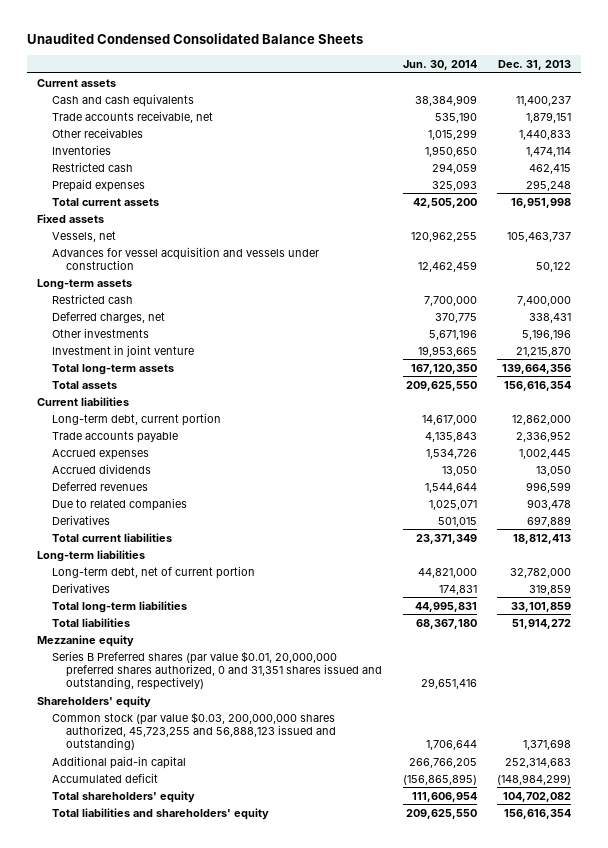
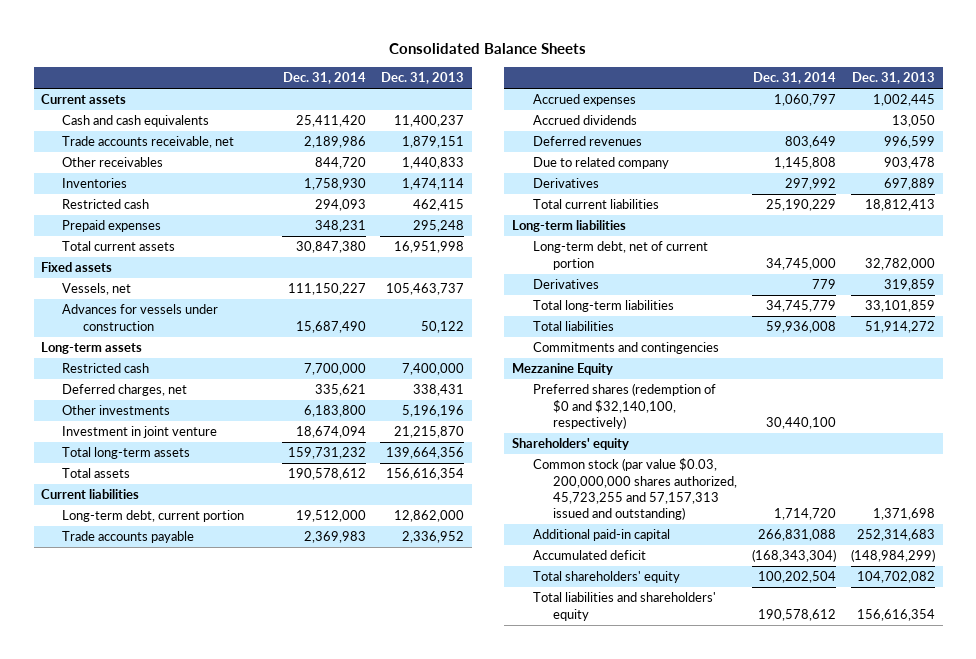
[26,33,363,45] Unaudited Condensed Consolidated Balance Sheets -> [389,42,587,54] Consolidated Balance Sheets
[402,59,477,70] Jun. 30, 2014 -> none
none -> [282,72,366,85] Dec. 31, 2014
[51,246,319,270] Advances for vessel acquisition and vessels under construction -> [61,304,218,331] Advances for vessels under construction
[51,497,187,511] Due to related companies -> [532,157,669,170] Due to related company
none -> [532,342,719,355] Commitments and contingencies
[37,634,135,647] Mezzanine equity -> [511,363,613,376] Mezzanine Equity
[51,650,383,691] Series B Preferred shares (par value $0.01, 20,000,000 preferred shares authorized, 0 and 31,351 shares issued and outstanding, respectively) -> [532,383,716,429] Preferred shares (redemption of $0 and $32,140,100, respectively)
[51,711,337,751] Common stock (par value $0.03, 200,000,000 shares authorized, 45,723,255 and 56,888,123 issued and outstanding) -> [532,458,738,520] Common stock (par value $0.03, 200,000,000 shares authorized, 45,723,255 and 57,157,313 issued and outstanding)

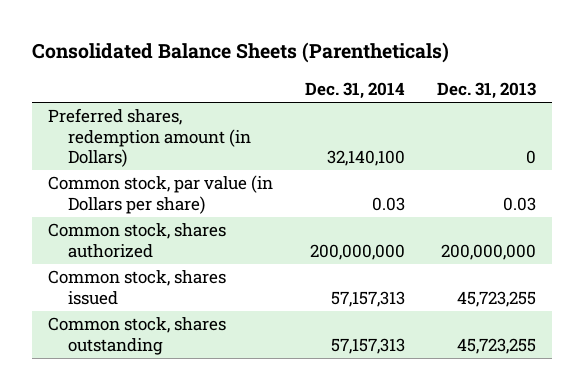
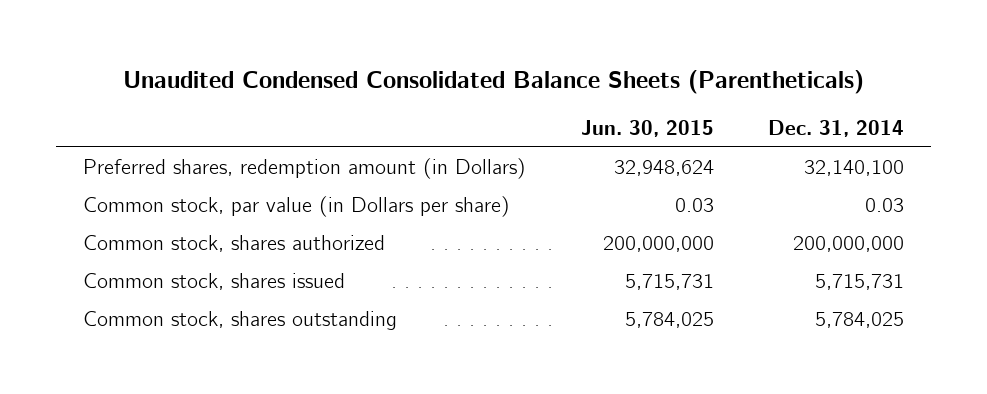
[31,42,449,64] Consolidated Balance Sheets (Parentheticals) -> [122,69,864,94] Unaudited Condensed Consolidated Balance Sheets (Parentheticals)
[436,81,536,99] Dec. 31, 2013 -> none
none -> [580,119,714,137] Jun. 30, 2015
[330,290,405,307] 57,157,313 -> [815,274,905,291] 5,715,731
[330,337,405,354] 57,157,313 -> [815,312,905,329] 5,784,025

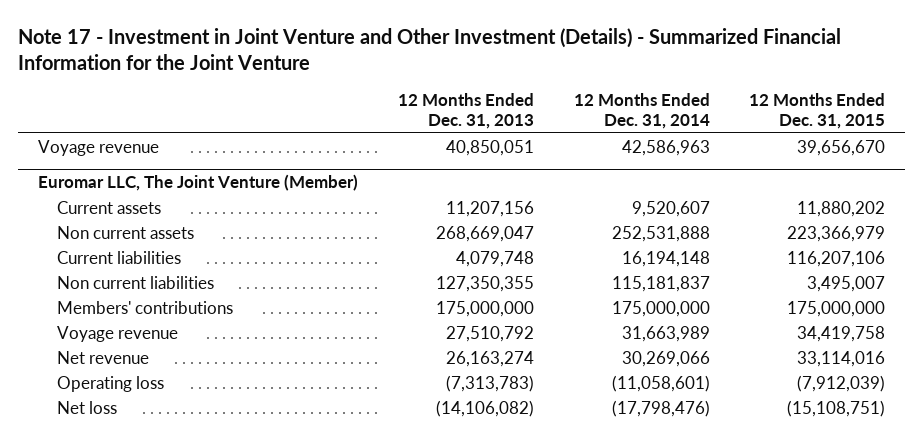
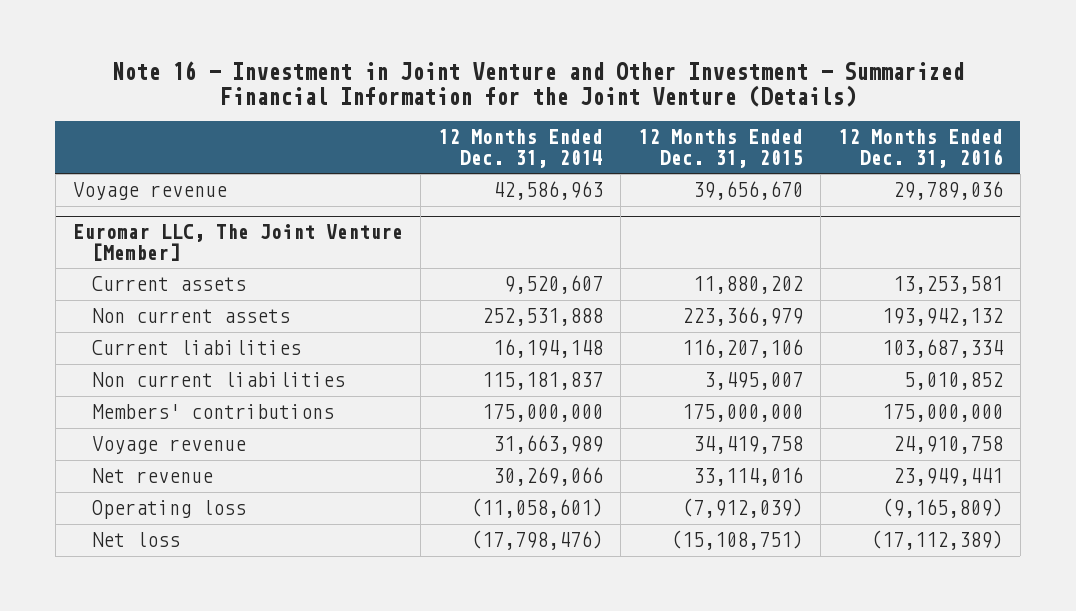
[17,27,841,70] Note 17 - Investment in Joint Venture and Other Investment (Details) - Summarized Financial Information for the Joint Venture -> [111,61,964,108] Note 16 - Investment in Joint Venture and Other Investment - Summarized Financial Information for the Joint Venture (Details)
[397,92,534,130] 12 Months Ended Dec. 31, 2013 -> none
none -> [837,129,1003,168] 12 Months Ended Dec. 31, 2016
[37,174,358,192] Euromar LLC, The Joint Venture (Member) -> [72,224,403,261] Euromar LLC, The Joint Venture [Member]

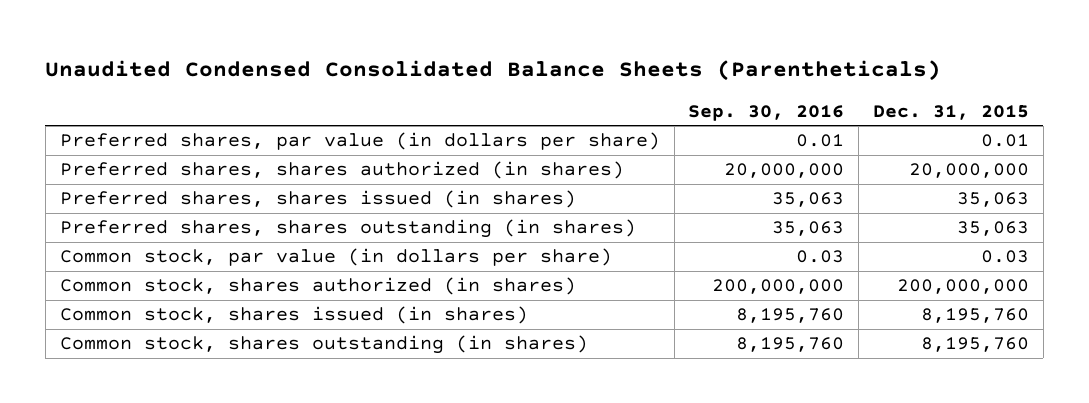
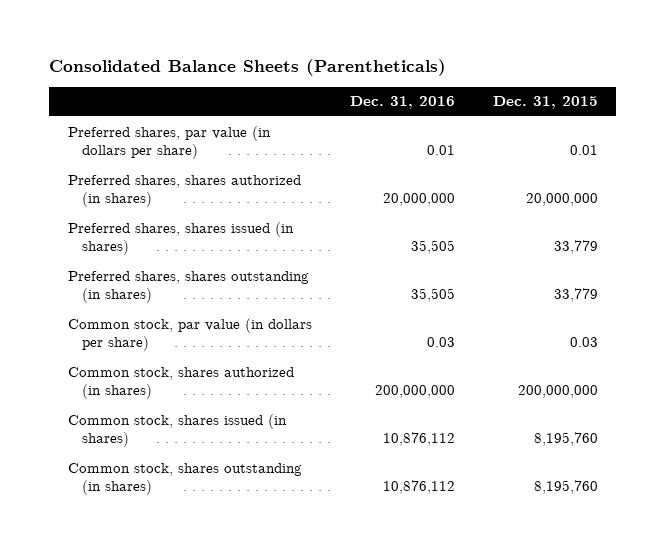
[45,60,942,82] Unaudited Condensed Consolidated Balance Sheets (Parentheticals) -> [49,59,447,77] Consolidated Balance Sheets (Parentheticals)
[688,104,845,121] Sep. 30, 2016 -> none
none -> [349,96,455,110] Dec. 31, 2016
[956,192,1029,208] 35,063 -> [553,240,598,255] 33,779
[956,221,1029,237] 35,063 -> [553,288,598,303] 33,779

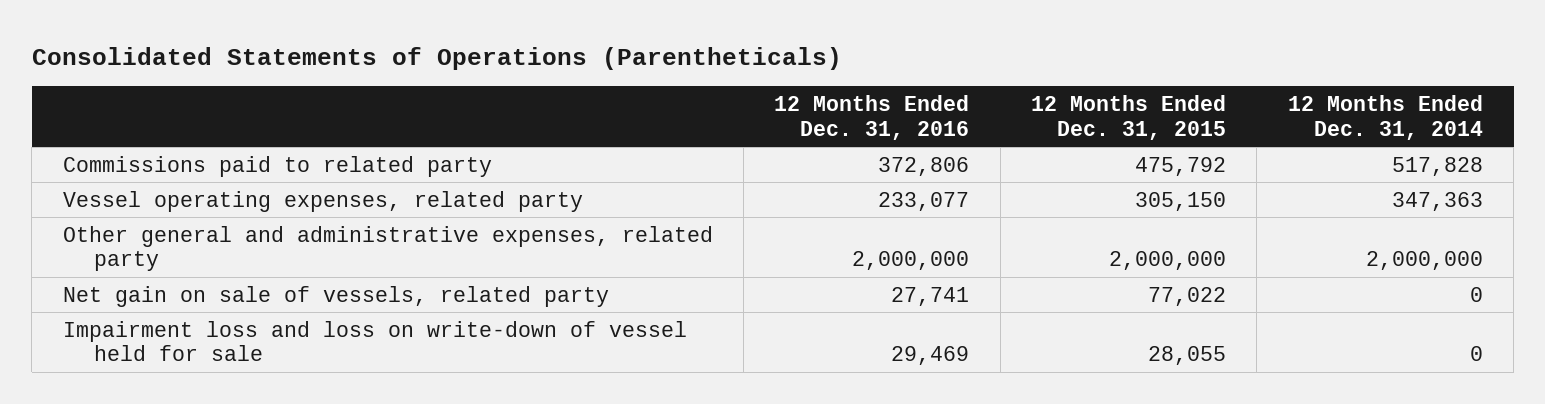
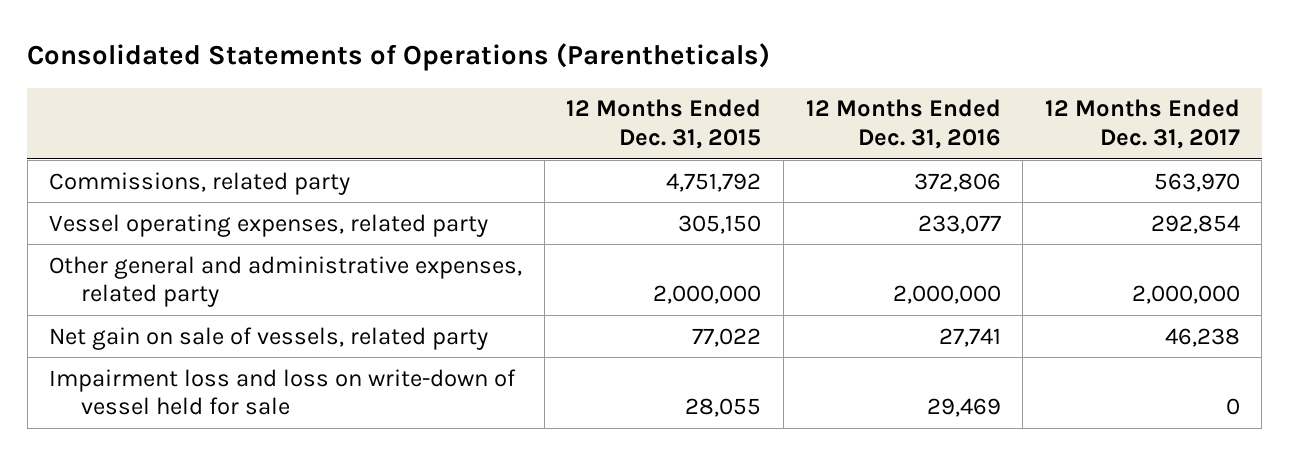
[1287,94,1483,140] 12 Months Ended Dec. 31, 2014 -> none
none -> [1044,99,1240,150] 12 Months Ended Dec. 31, 2017
[62,155,492,177] Commissions paid to related party -> [49,171,351,195] Commissions, related party
[1135,156,1227,176] 475,792 -> [666,172,762,192] 4,751,792

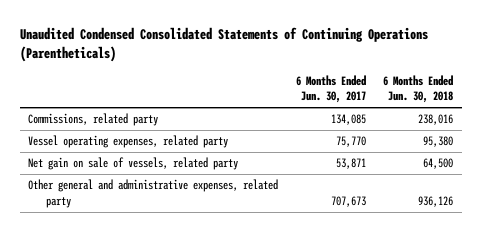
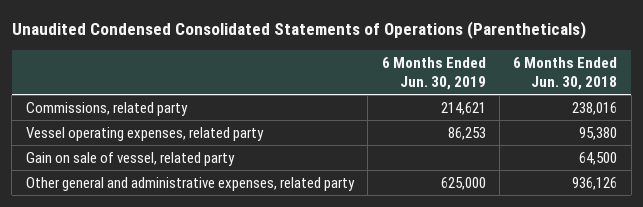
[19,26,428,62] Unaudited Condensed Consolidated Statements of Continuing Operations (Parentheticals) -> [11,20,586,39] Unaudited Condensed Consolidated Statements of Operations (Parentheticals)
[295,75,366,104] 6 Months Ended Jun. 30, 2017 -> none
none -> [381,56,486,90] 6 Months Ended Jun. 30, 2019
[28,157,239,171] Net gain on sale of vessels, related party -> [25,151,235,166] Gain on sale of vessel, related party

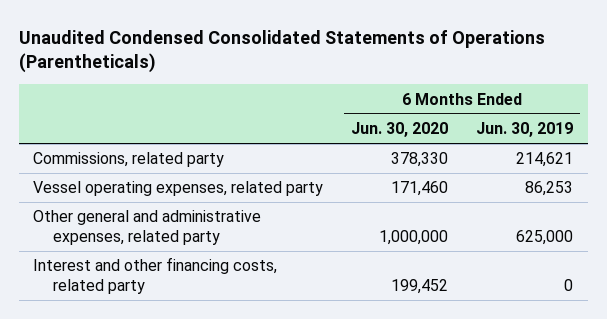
[513,56,618,90] 6 Months Ended Jun. 30, 2018 -> none
none -> [351,121,449,137] Jun. 30, 2020
[25,151,235,166] Gain on sale of vessel, related party -> none
none -> [33,257,278,294] Interest and other financing costs, related party

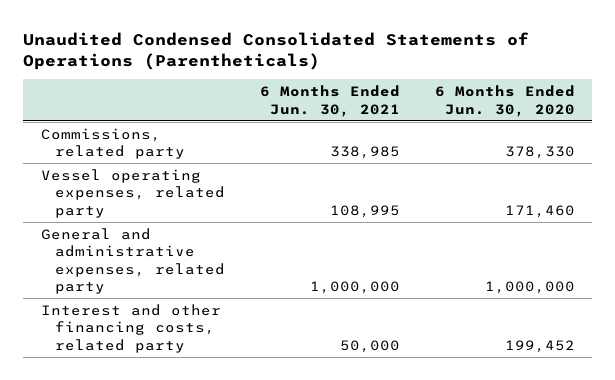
[476,121,574,137] Jun. 30, 2019 -> none
none -> [259,85,400,117] 6 Months Ended Jun. 30, 2021
[33,210,262,245] Other general and administrative expenses, related party -> [40,227,225,295] General and administrative expenses, related party

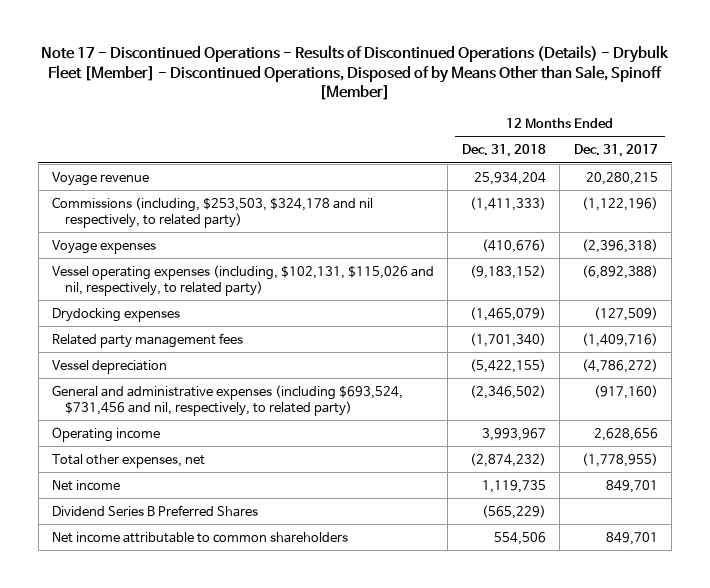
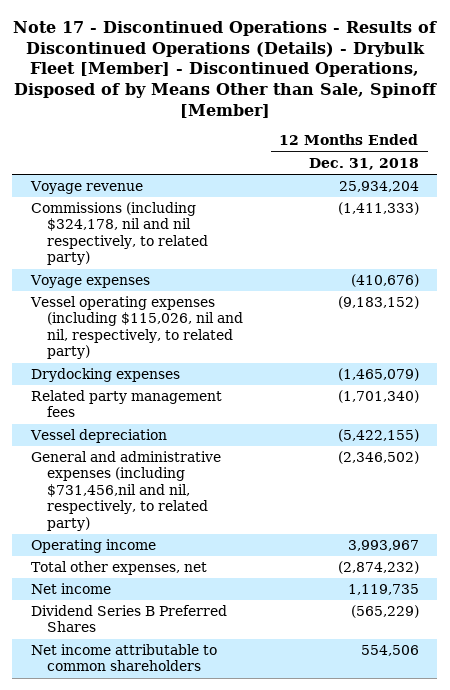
[573,144,658,158] Dec. 31, 2017 -> none
[52,196,374,228] Commissions (including, $253,503, $324,178 and nil respectively, to related party) -> [30,202,208,266] Commissions (including $324,178, nil and nil respectively, to related party)
[52,264,435,296] Vessel operating expenses (including, $102,131, $115,026 and nil, respectively, to related party) -> [29,296,243,360] Vessel operating expenses (including $115,026, nil and nil, respectively, to related party)
[52,384,404,416] General and administrative expenses (including $693,524, $731,456 and nil, respectively, to related party) -> [30,451,221,531] General and administrative expenses (including $731,456,nil and nil, respectively, to related party)

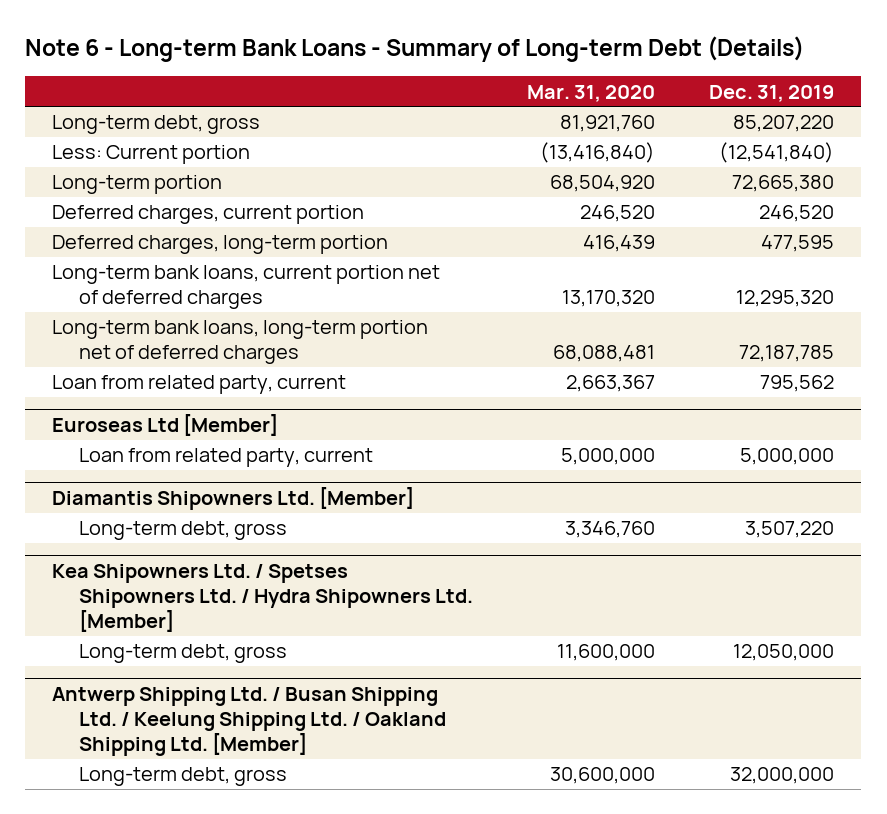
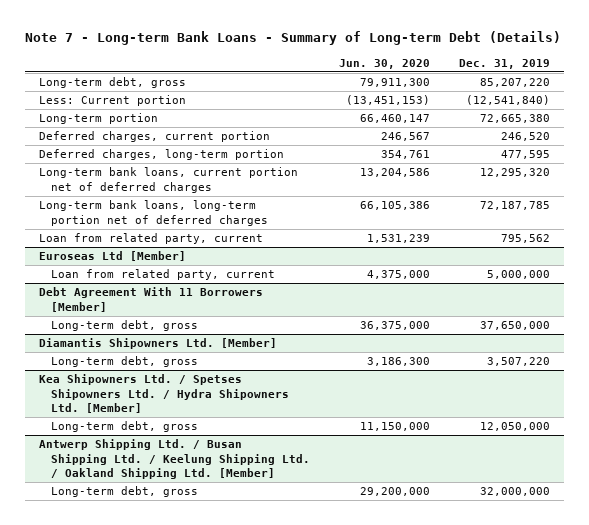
[25,36,805,63] Note 6 - Long-term Bank Loans - Summary of Long-term Debt (Details) -> [24,31,561,46] Note 7 - Long-term Bank Loans - Summary of Long-term Debt (Details)
[527,84,656,102] Mar. 31, 2020 -> none
none -> [338,58,430,69] Jun. 30, 2020
none -> [39,287,264,312] Debt Agreement With 11 Borrowers [Member]
none -> [50,320,198,332] Long-term debt, gross

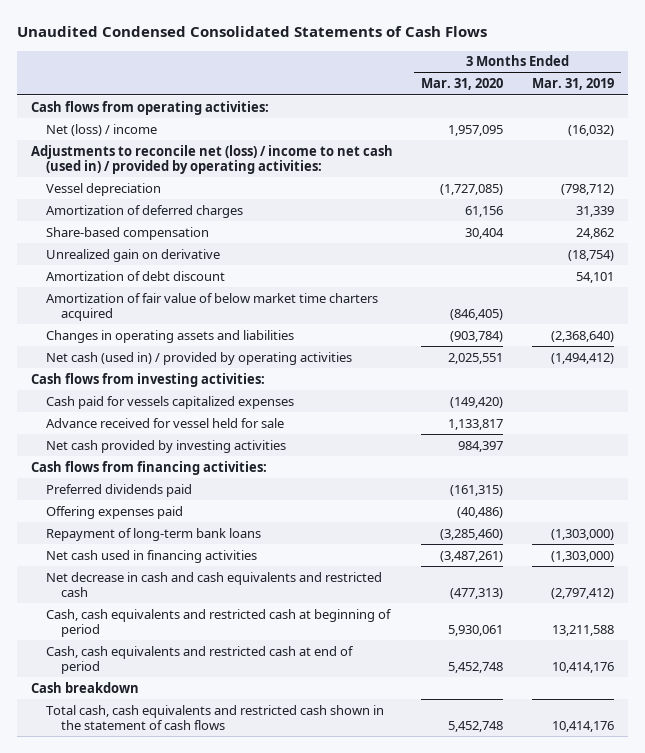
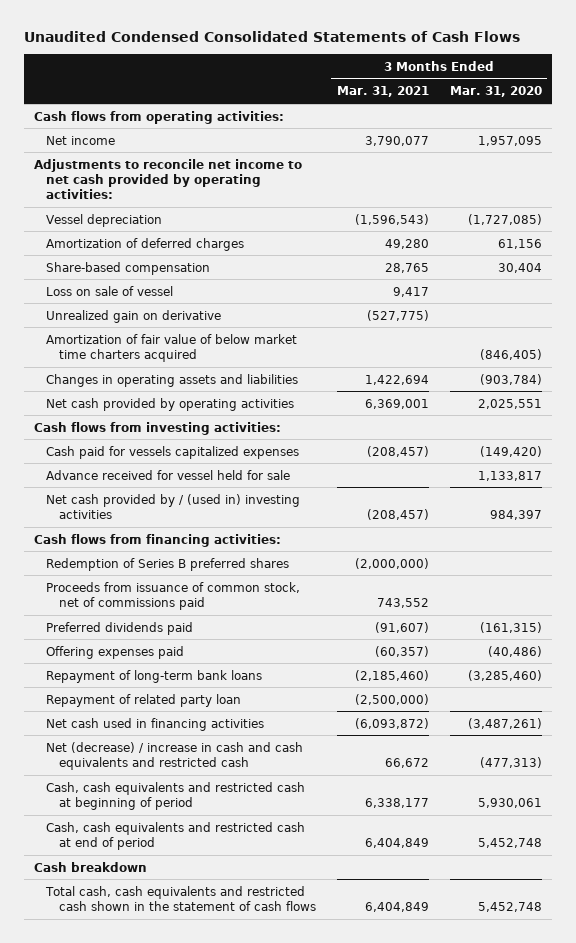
[531,78,614,91] Mar. 31, 2019 -> none
none -> [336,86,429,98] Mar. 31, 2021
[46,123,158,136] Net (loss) / income -> [46,135,116,145] Net income
[31,144,394,175] Adjustments to reconcile net (loss) / income to net cash (used in) / provided by operating activities: -> [34,158,303,199] Adjustments to reconcile net income to net cash provided by operating activities:
none -> [46,285,174,296] Loss on sale of vessel
[46,270,226,281] Amortization of debt discount -> none
[46,351,353,365] Net cash (used in) / provided by operating activities -> [46,397,295,411] Net cash provided by operating activities
[46,439,287,453] Net cash provided by investing activities -> [46,493,301,519] Net cash provided by / (used in) investing activities
none -> [46,557,290,571] Redemption of Series B preferred shares
none -> [46,581,301,610] Proceeds from issuance of common stock, net of commissions paid
none -> [46,693,242,707] Repayment of related party loan
[46,571,383,598] Net decrease in cash and cash equivalents and restricted cash -> [46,741,304,770] Net (decrease) / increase in cash and cash equivalents and restricted cash

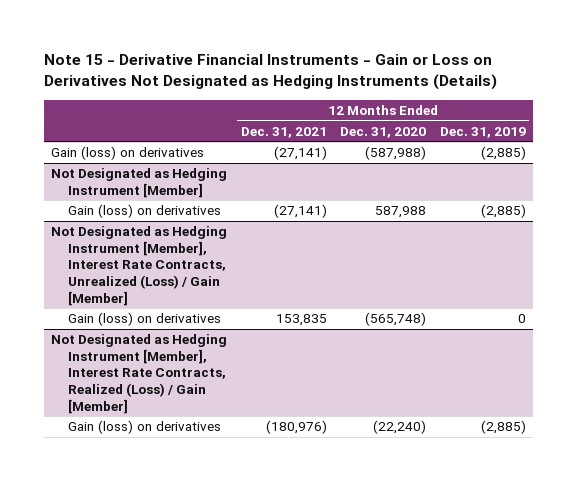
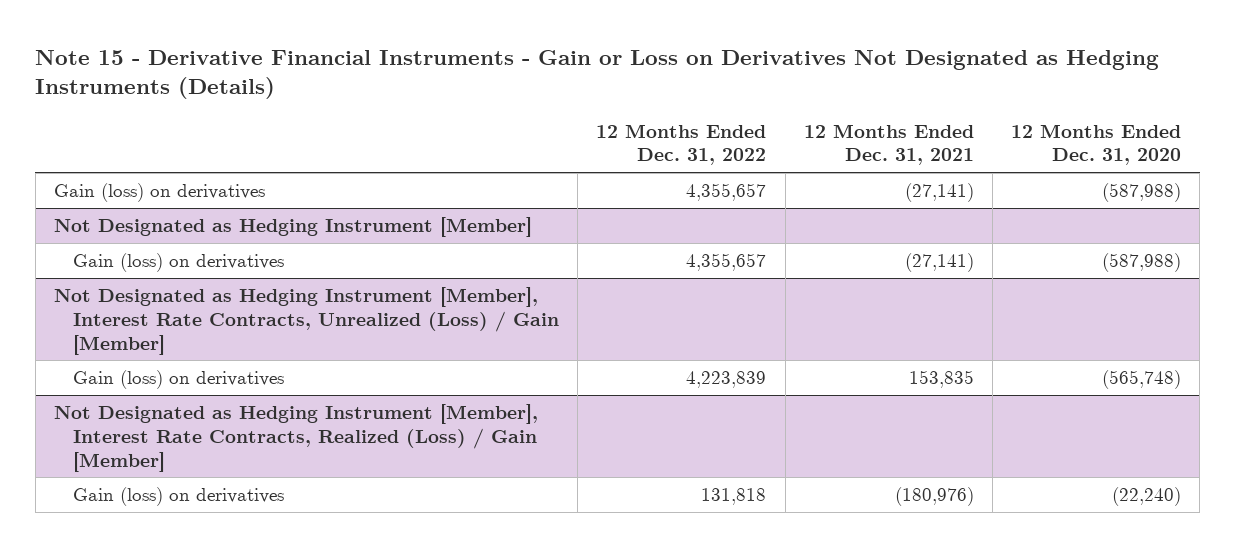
[439,126,526,138] Dec. 31, 2019 -> none
none -> [596,123,767,166] 12 Months Ended Dec. 31, 2022
[375,206,427,219] 587,988 -> [1102,253,1182,273] (587,988)

